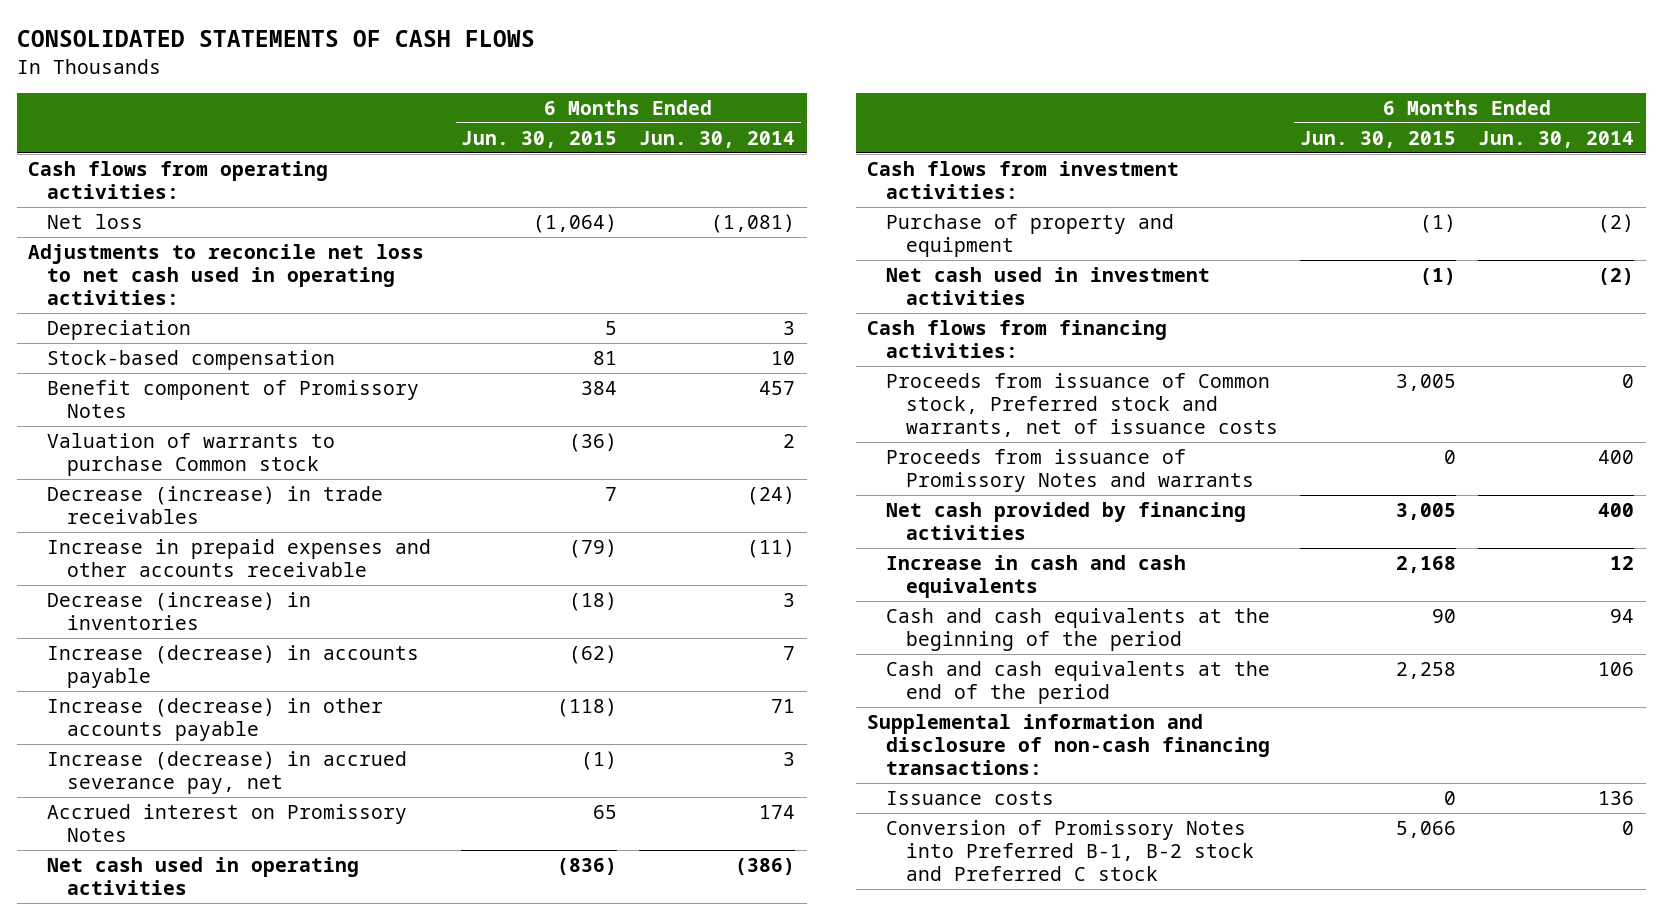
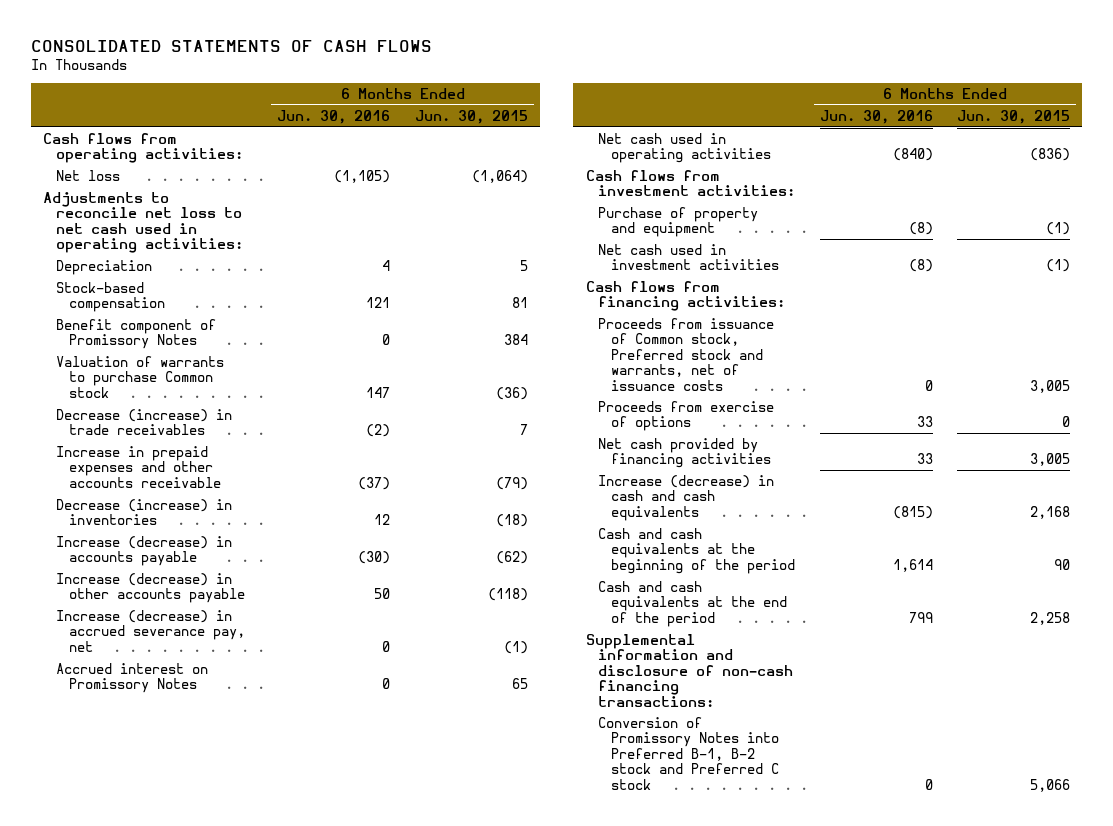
[639,130,796,148] Jun. 30, 2014 -> none
none -> [277,109,391,124] Jun. 30, 2016
[886,448,1254,493] Proceeds from issuance of Promissory Notes and warrants -> [598,400,775,432] Proceeds from exercise of options
[886,554,1187,599] Increase in cash and cash equivalents -> [598,474,775,521] Increase (decrease) in cash and cash equivalents
[886,790,1055,805] Issuance costs -> none

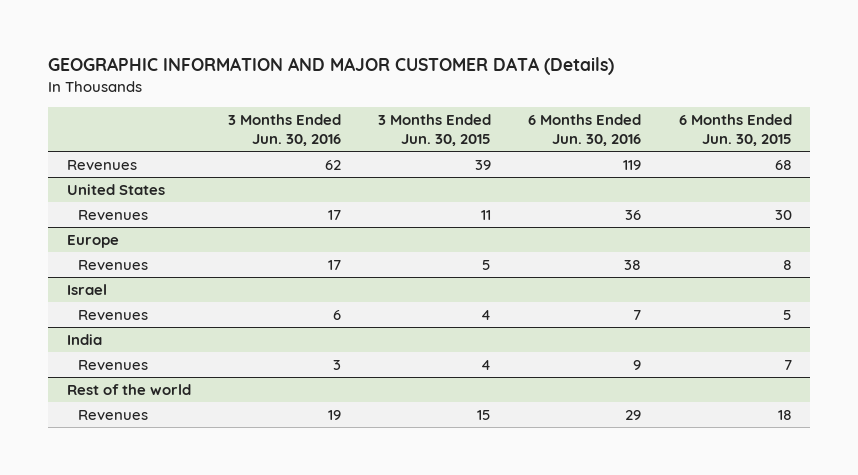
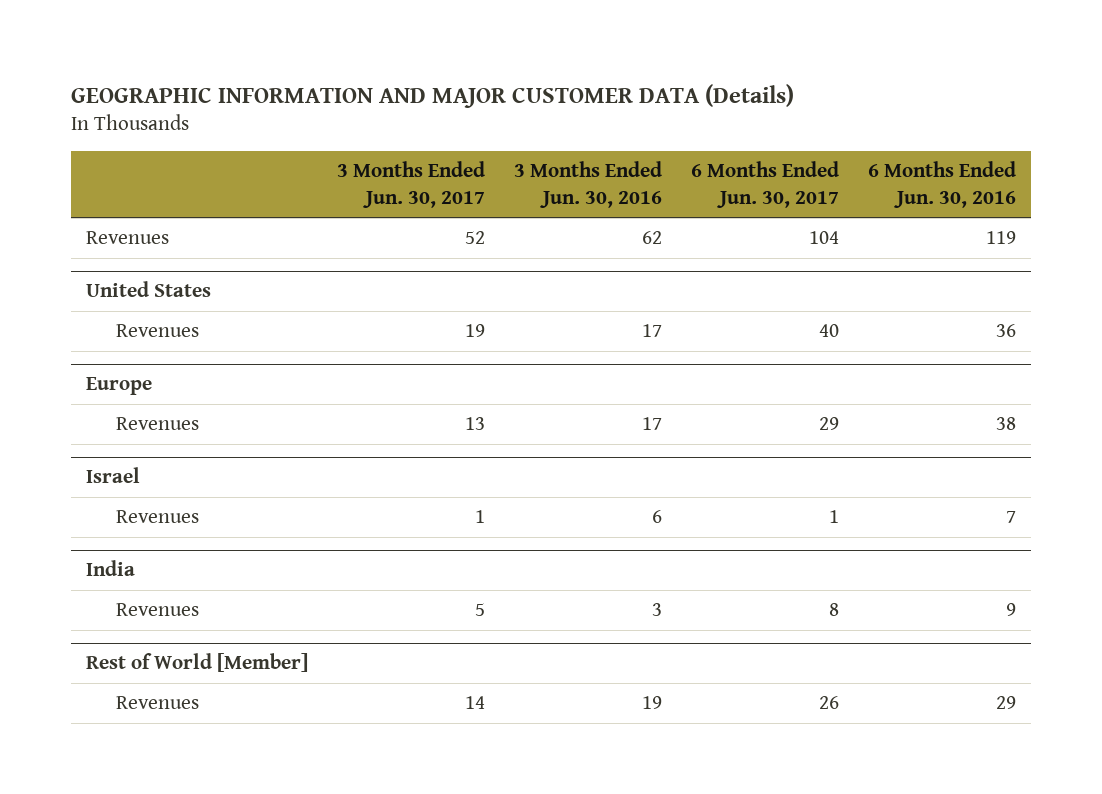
[378,113,492,147] 3 Months Ended Jun. 30, 2015 -> none
[678,113,792,147] 6 Months Ended Jun. 30, 2015 -> none
none -> [336,161,485,208] 3 Months Ended Jun. 30, 2017
none -> [690,161,839,208] 6 Months Ended Jun. 30, 2017
[66,383,191,395] Rest of the world -> [85,653,308,673] Rest of World [Member]

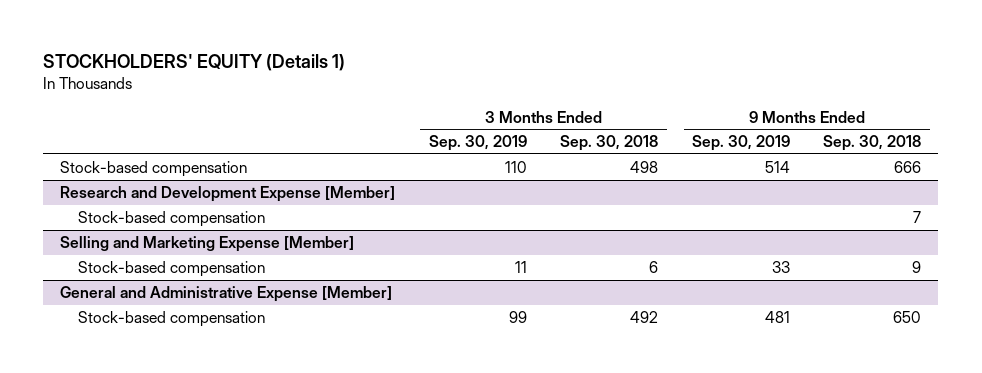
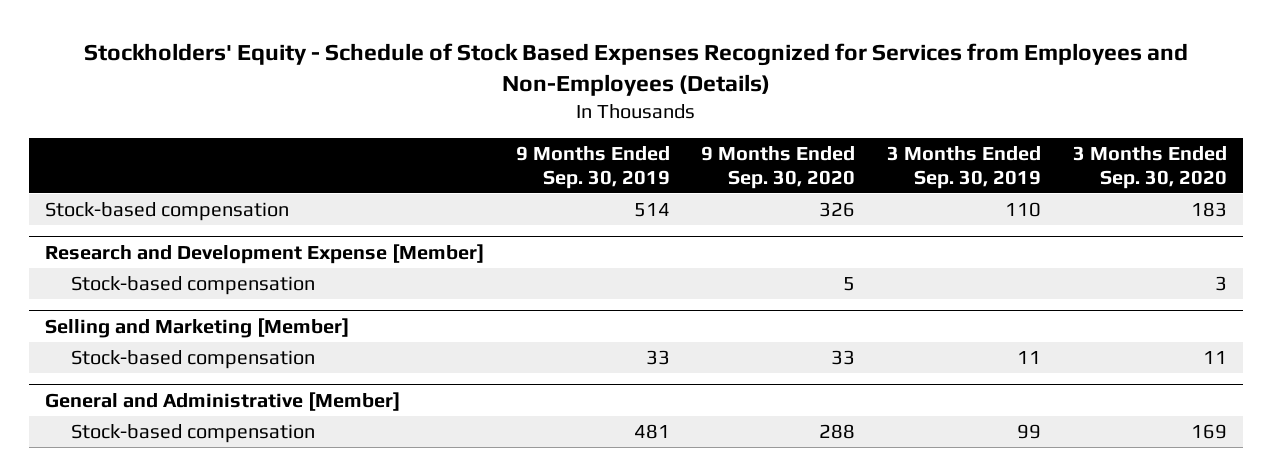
[43,53,346,71] STOCKHOLDERS' EQUITY (Details 1) -> [83,42,1188,96] Stockholders' Equity - Schedule of Stock Based Expenses Recognized for Services from Employees and Non-Employees (Details)
[560,135,659,152] Sep. 30, 2018 -> none
[823,135,922,152] Sep. 30, 2018 -> none
none -> [701,145,856,189] 9 Months Ended Sep. 30, 2020
none -> [1072,145,1227,189] 3 Months Ended Sep. 30, 2020
[60,236,355,253] Selling and Marketing Expense [Member] -> [44,317,349,338] Selling and Marketing [Member]
[60,286,393,303] General and Administrative Expense [Member] -> [44,391,400,411] General and Administrative [Member]

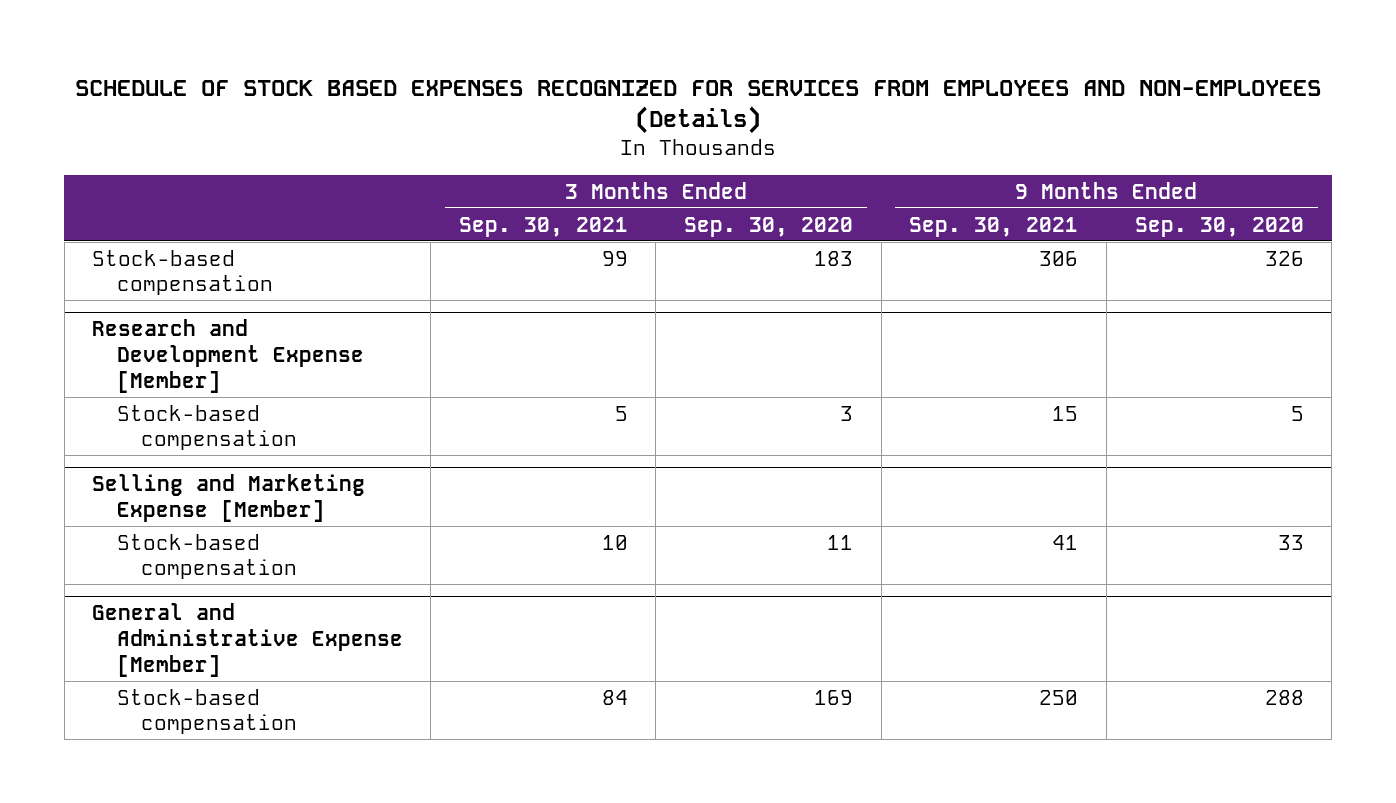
[83,42,1188,96] Stockholders' Equity - Schedule of Stock Based Expenses Recognized for Services from Employees and Non-Employees (Details) -> [74,79,1321,135] SCHEDULE OF STOCK BASED EXPENSES RECOGNIZED FOR SERVICES FROM EMPLOYEES AND NON-EMPLOYEES (Details)
[515,145,670,189] 9 Months Ended Sep. 30, 2019 -> none
[887,145,1042,189] 3 Months Ended Sep. 30, 2019 -> none
none -> [458,216,628,237] Sep. 30, 2021
none -> [909,216,1079,237] Sep. 30, 2021
[44,317,349,338] Selling and Marketing [Member] -> [92,474,366,522] Selling and Marketing Expense [Member]
[44,391,400,411] General and Administrative [Member] -> [92,603,403,677] General and Administrative Expense [Member]

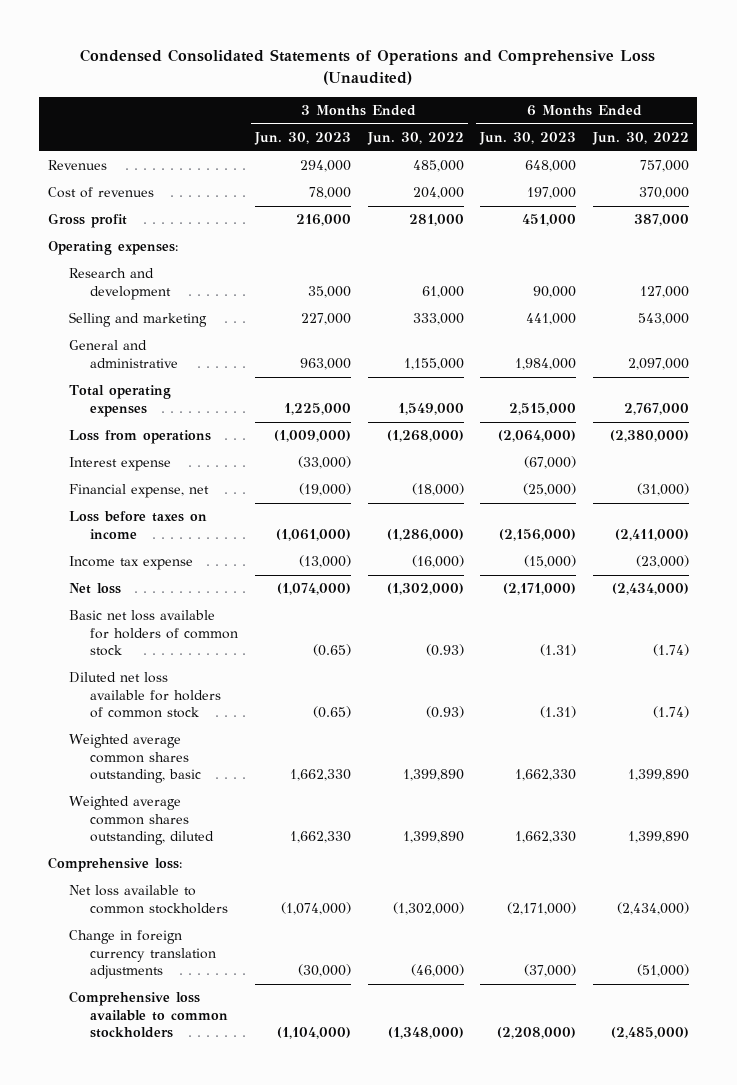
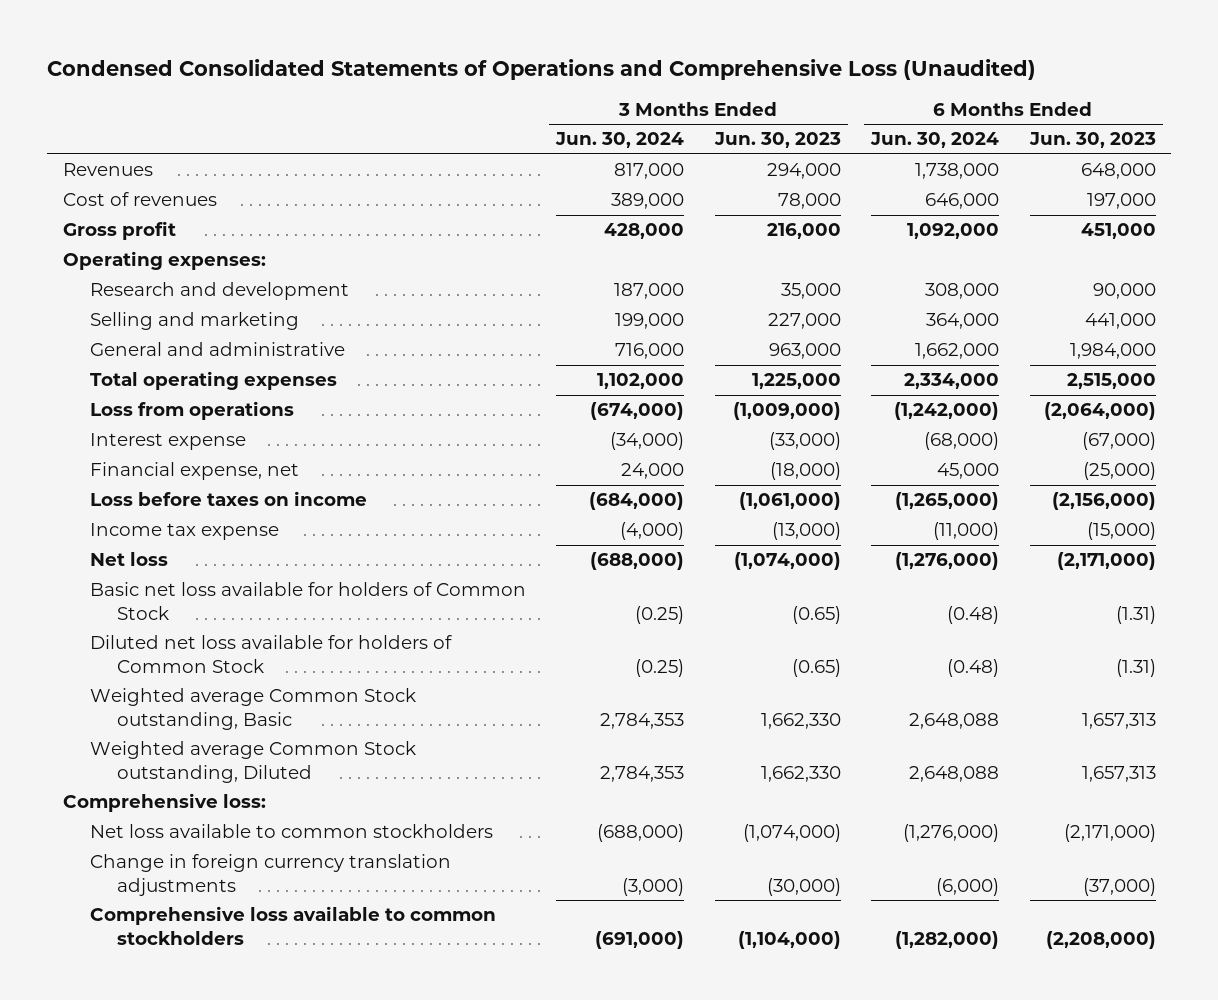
[366,132,464,146] Jun. 30, 2022 -> none
[592,132,690,146] Jun. 30, 2022 -> none
none -> [555,132,685,149] Jun. 30, 2024
none -> [870,132,1000,149] Jun. 30, 2024
[298,483,351,497] (19,000) -> [769,462,841,481] (18,000)
[68,610,239,657] Basic net loss available for holders of common stock -> [89,582,526,621] Basic net loss available for holders of Common Stock
[68,672,222,719] Diluted net loss available for holders of common stock -> [89,635,452,674] Diluted net loss available for holders of Common Stock
[68,734,202,784] Weighted average common shares outstanding, basic -> [89,688,416,731] Weighted average Common Stock outstanding, Basic
[515,769,577,782] 1,662,330 -> [1081,713,1156,730] 1,657,313
[68,796,215,846] Weighted average common shares outstanding, diluted -> [89,741,416,784] Weighted average Common Stock outstanding, Diluted
[515,831,577,844] 1,662,330 -> [1081,766,1156,783] 1,657,313

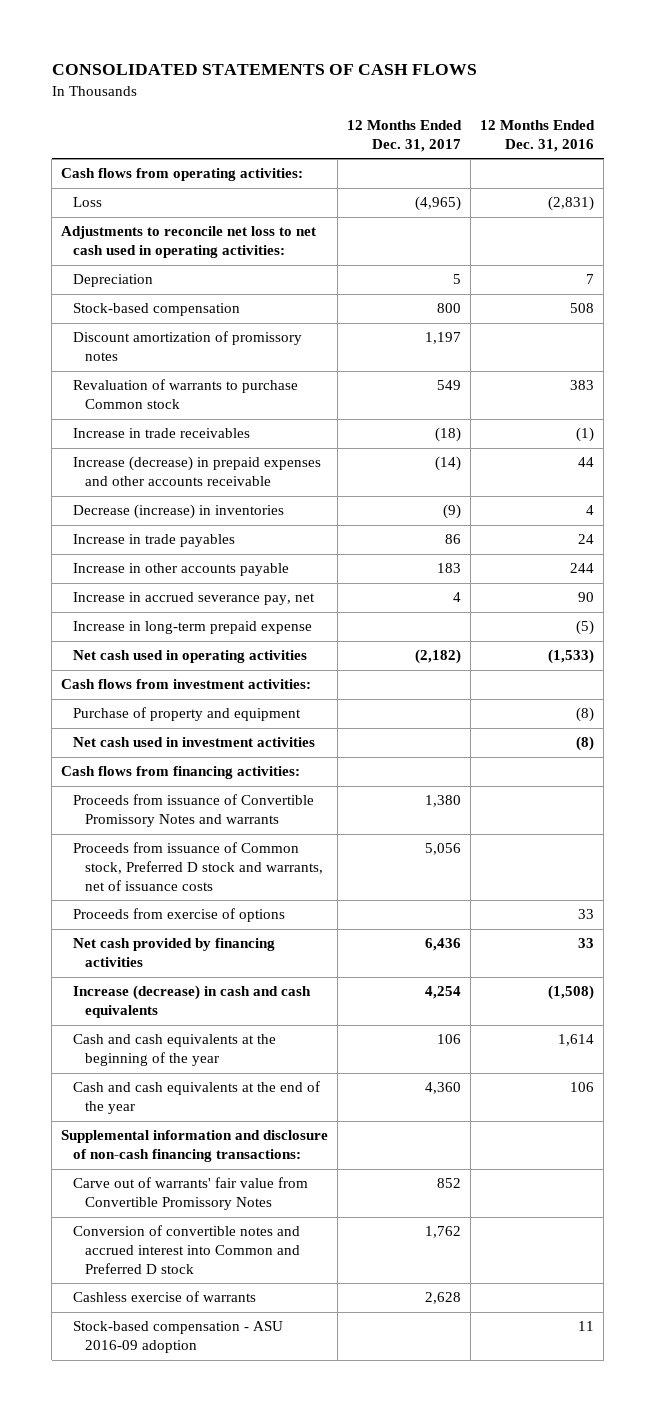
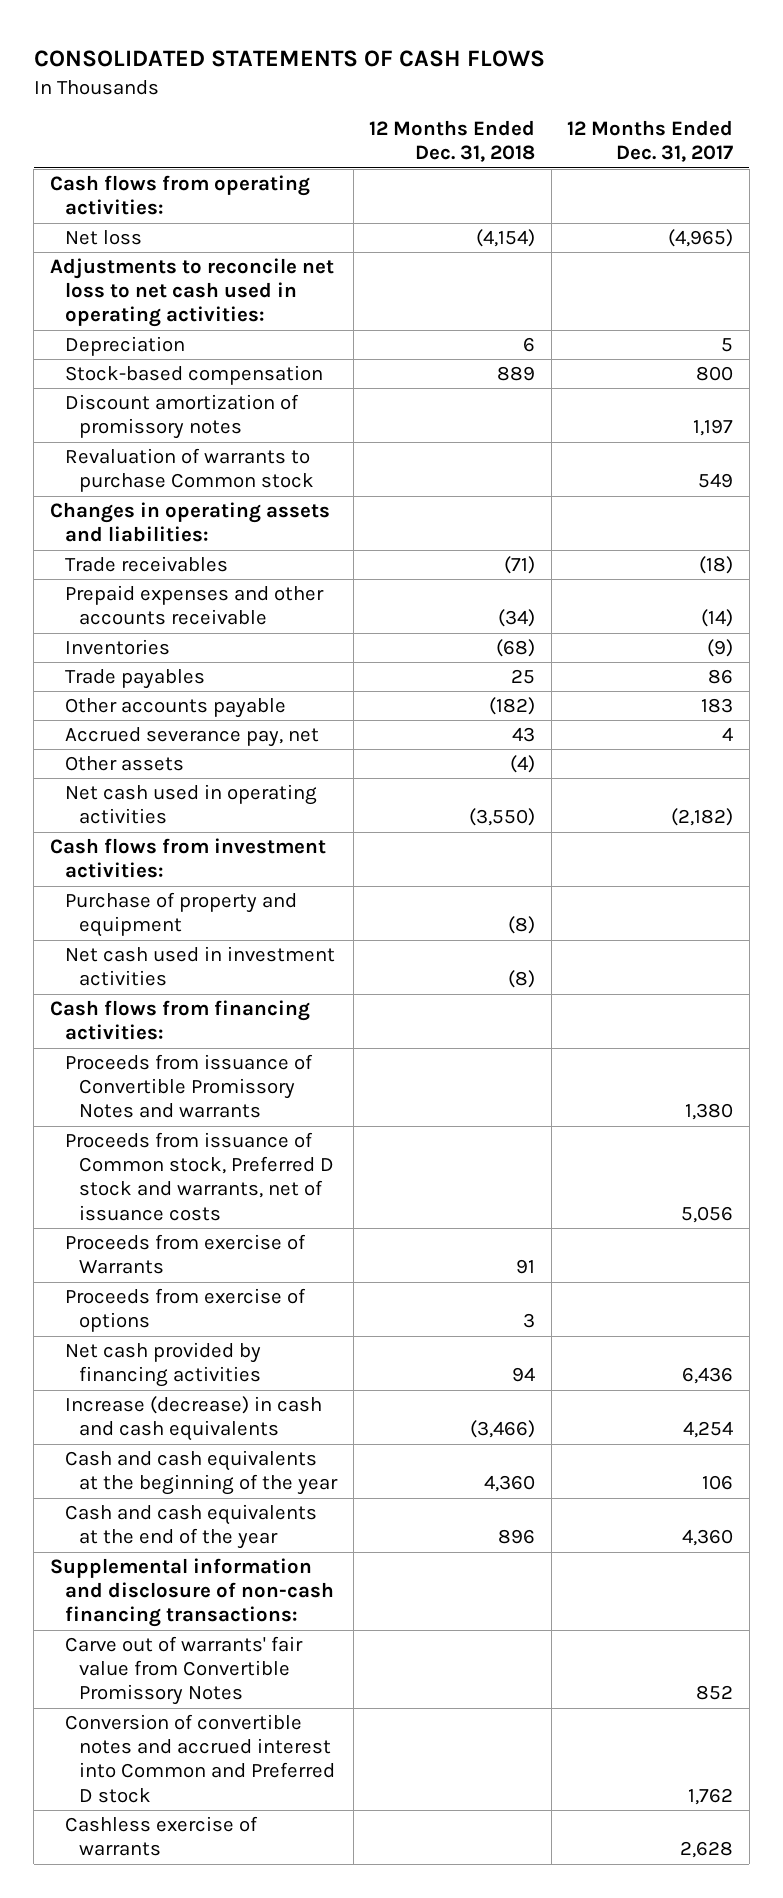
[480,120,596,152] 12 Months Ended Dec. 31, 2016 -> none
none -> [369,120,536,163] 12 Months Ended Dec. 31, 2018
[73,197,103,208] Loss -> [64,230,142,246] Net loss
[73,621,313,635] Increase in long-term prepaid expense -> none
none -> [49,502,330,543] Changes in operating assets and liabilities:
[73,428,251,439] Increase in trade receivables -> [64,556,228,573] Trade receivables
[73,456,322,487] Increase (decrease) in prepaid expenses and other accounts receivable -> [64,585,324,626] Prepaid expenses and other accounts receivable
[73,504,285,520] Decrease (increase) in inventories -> [64,639,170,656] Inventories
[73,534,236,548] Increase in trade payables -> [64,669,205,690] Trade payables
[73,563,290,577] Increase in other accounts payable -> [64,698,286,719] Other accounts payable
[73,592,316,606] Increase in accrued severance pay, net -> [64,727,319,748] Accrued severance pay, net
none -> [64,756,184,772] Other assets
none -> [64,1234,306,1275] Proceeds from exercise of Warrants
[73,1321,284,1354] Stock-based compensation - ASU 2016-09 adoption -> none

